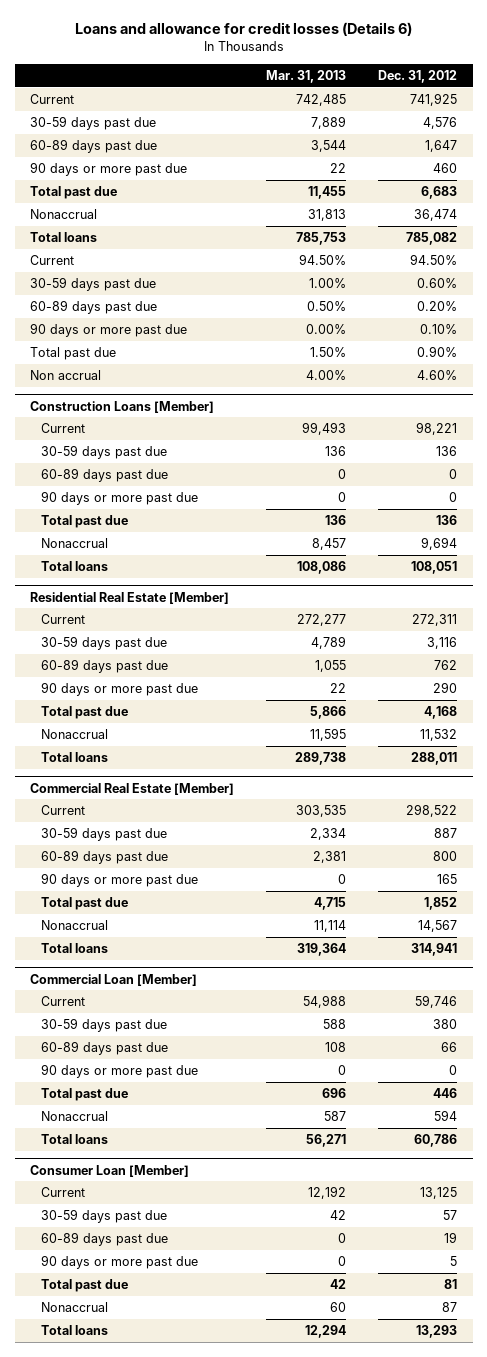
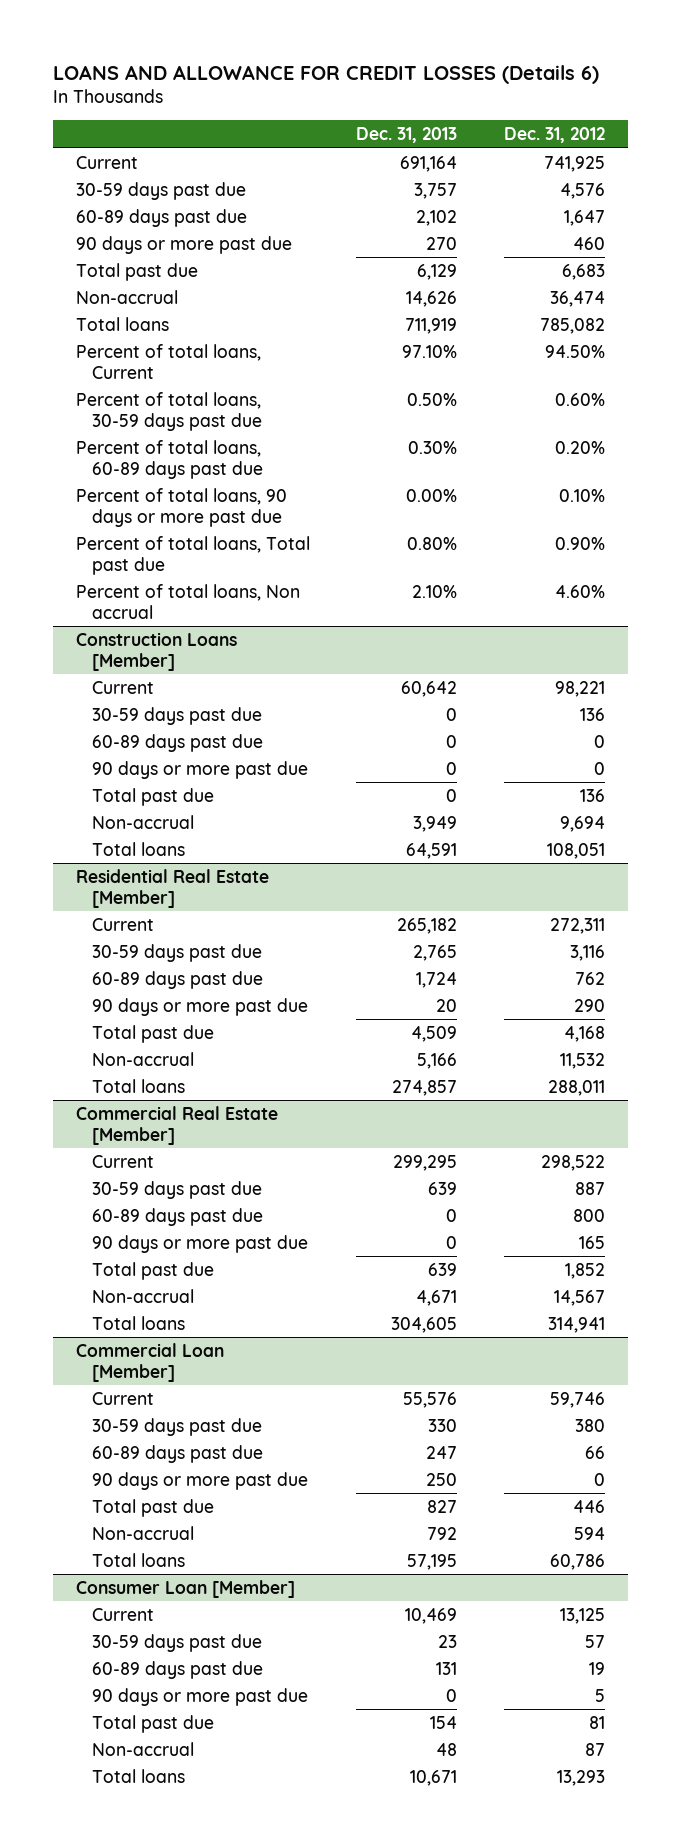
[74,22,412,37] Loans and allowance for credit losses (Details 6) -> [52,64,599,84] LOANS AND ALLOWANCE FOR CREDIT LOSSES (Details 6)
[266,69,347,83] Mar. 31, 2013 -> none
none -> [356,127,458,144] Dec. 31, 2013
[30,209,98,220] Nonaccrual -> [75,289,178,304] Non-accrual
[30,255,75,266] Current -> [75,343,261,379] Percent of total loans, Current
[30,277,157,292] 30-59 days past due -> [75,391,262,431] Percent of total loans, 30-59 days past due
[30,300,158,315] 60-89 days past due -> [75,439,263,479] Percent of total loans, 60-89 days past due
[30,323,188,338] 90 days or more past due -> [75,487,287,527] Percent of total loans, 90 days or more past due
[30,347,117,361] Total past due -> [75,535,310,575] Percent of total loans, Total past due
[30,370,102,381] Non accrual -> [75,583,300,619] Percent of total loans, Non accrual
[41,538,109,549] Nonaccrual -> [91,814,194,829] Non-accrual
[41,729,109,740] Nonaccrual -> [91,1051,194,1066] Non-accrual
[41,920,109,931] Nonaccrual -> [91,1288,194,1303] Non-accrual
[41,1111,109,1122] Nonaccrual -> [91,1525,194,1540] Non-accrual
[41,1302,109,1313] Nonaccrual -> [91,1741,194,1756] Non-accrual

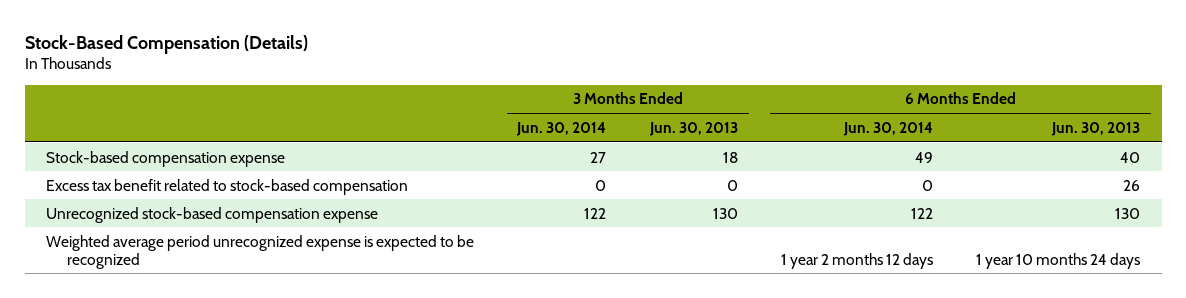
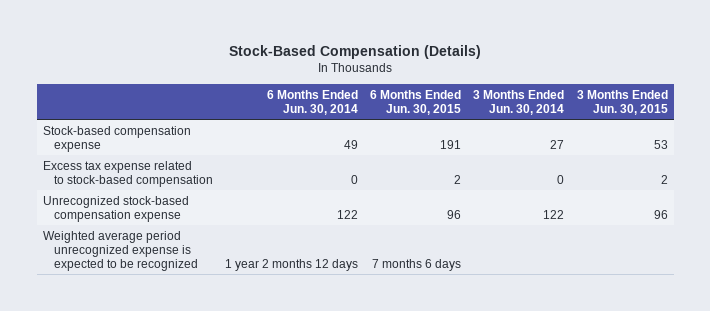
[648,121,738,136] Jun. 30, 2013 -> none
[1051,121,1141,136] Jun. 30, 2013 -> none
none -> [370,89,462,115] 6 Months Ended Jun. 30, 2015
none -> [576,89,668,115] 3 Months Ended Jun. 30, 2015
[46,178,409,195] Excess tax benefit related to stock-based compensation -> [42,160,213,187] Excess tax expense related to stock-based compensation

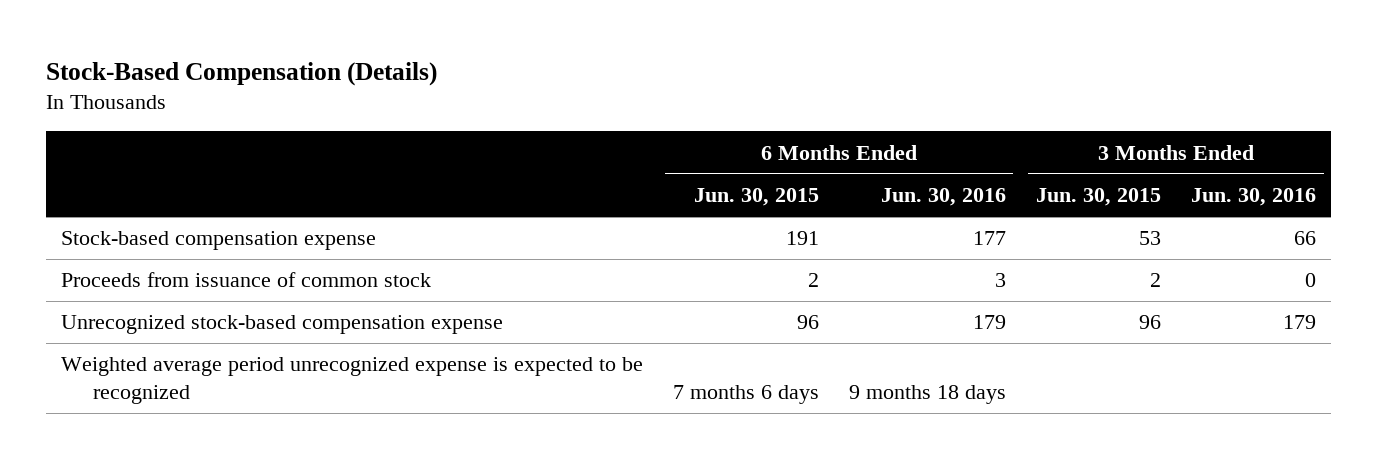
[266,89,358,115] 6 Months Ended Jun. 30, 2014 -> none
[473,89,565,115] 3 Months Ended Jun. 30, 2014 -> none
none -> [880,188,1006,207] Jun. 30, 2016
none -> [1191,188,1317,207] Jun. 30, 2016
[42,160,213,187] Excess tax expense related to stock-based compensation -> none
none -> [60,272,431,288] Proceeds from issuance of common stock

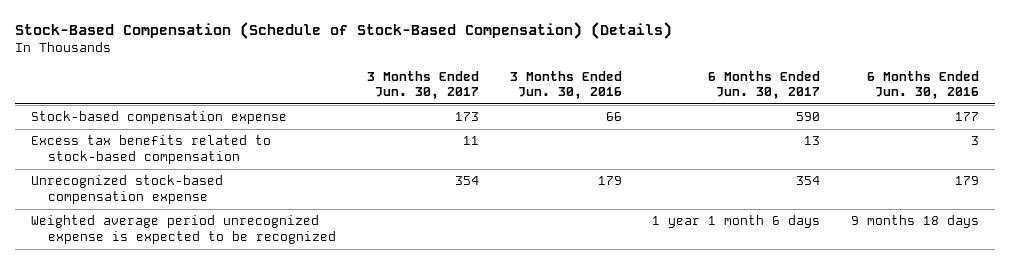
[45,61,437,86] Stock-Based Compensation (Details) -> [15,21,673,39] Stock-Based Compensation (Schedule of Stock-Based Compensation) (Details)
[693,188,819,207] Jun. 30, 2015 -> none
[1035,188,1161,207] Jun. 30, 2015 -> none
none -> [366,70,479,100] 3 Months Ended Jun. 30, 2017
none -> [708,70,821,100] 6 Months Ended Jun. 30, 2017
[60,272,431,288] Proceeds from issuance of common stock -> none
none -> [30,135,271,165] Excess tax benefits related to stock-based compensation

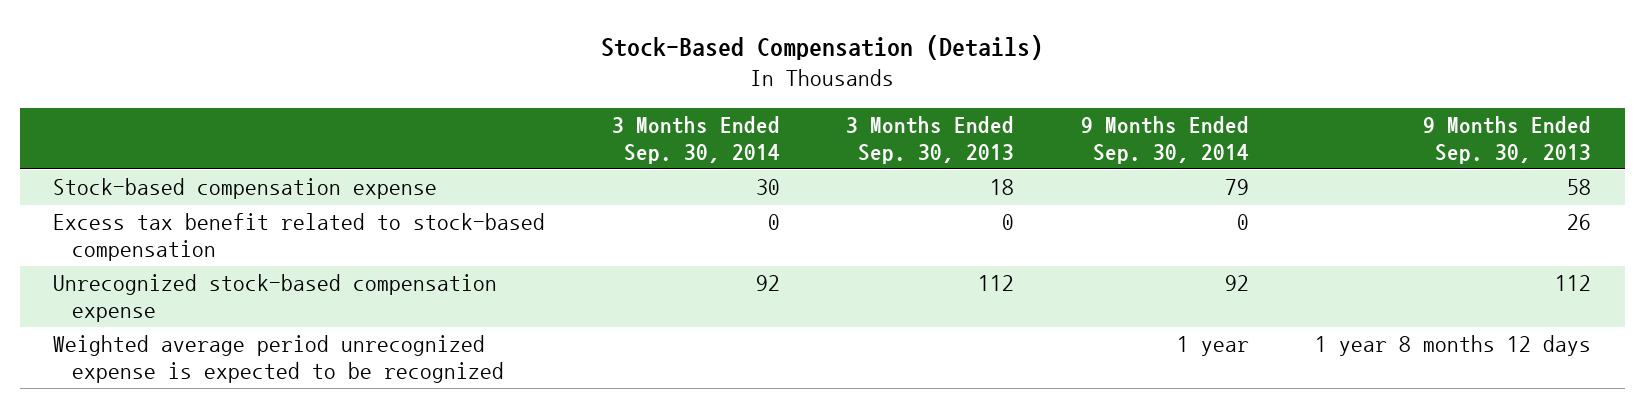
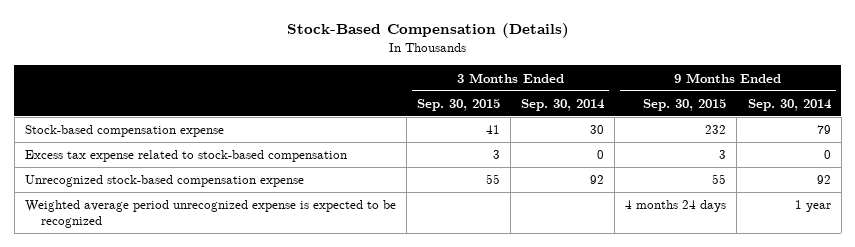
[846,116,1015,164] 3 Months Ended Sep. 30, 2013 -> none
[1423,116,1592,164] 9 Months Ended Sep. 30, 2013 -> none
none -> [416,98,500,111] Sep. 30, 2015
none -> [643,98,727,111] Sep. 30, 2015
[53,213,546,262] Excess tax benefit related to stock-based compensation -> [24,150,347,163] Excess tax expense related to stock-based compensation

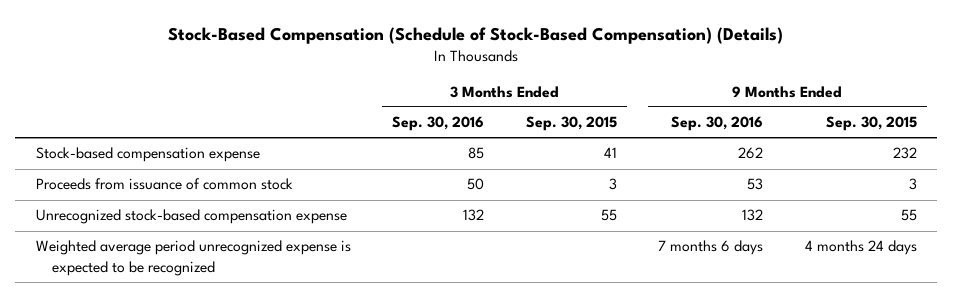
[286,23,569,39] Stock-Based Compensation (Details) -> [168,26,784,44] Stock-Based Compensation (Schedule of Stock-Based Compensation) (Details)
[521,98,606,111] Sep. 30, 2014 -> none
[747,98,832,111] Sep. 30, 2014 -> none
none -> [392,116,485,132] Sep. 30, 2016
none -> [671,116,764,132] Sep. 30, 2016
[24,150,347,163] Excess tax expense related to stock-based compensation -> none
none -> [35,178,293,191] Proceeds from issuance of common stock

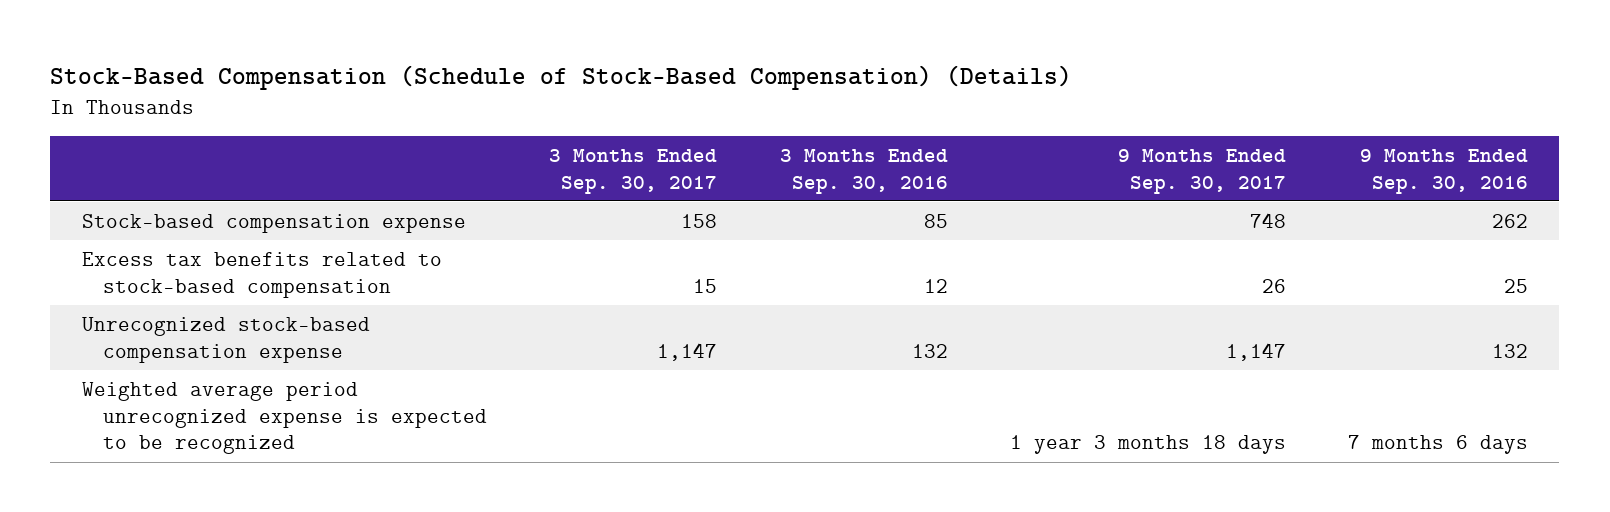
[525,116,617,132] Sep. 30, 2015 -> none
[825,116,917,132] Sep. 30, 2015 -> none
none -> [549,148,718,194] 3 Months Ended Sep. 30, 2017
none -> [1117,148,1286,194] 9 Months Ended Sep. 30, 2017
[35,178,293,191] Proceeds from issuance of common stock -> none
none -> [81,251,442,298] Excess tax benefits related to stock-based compensation

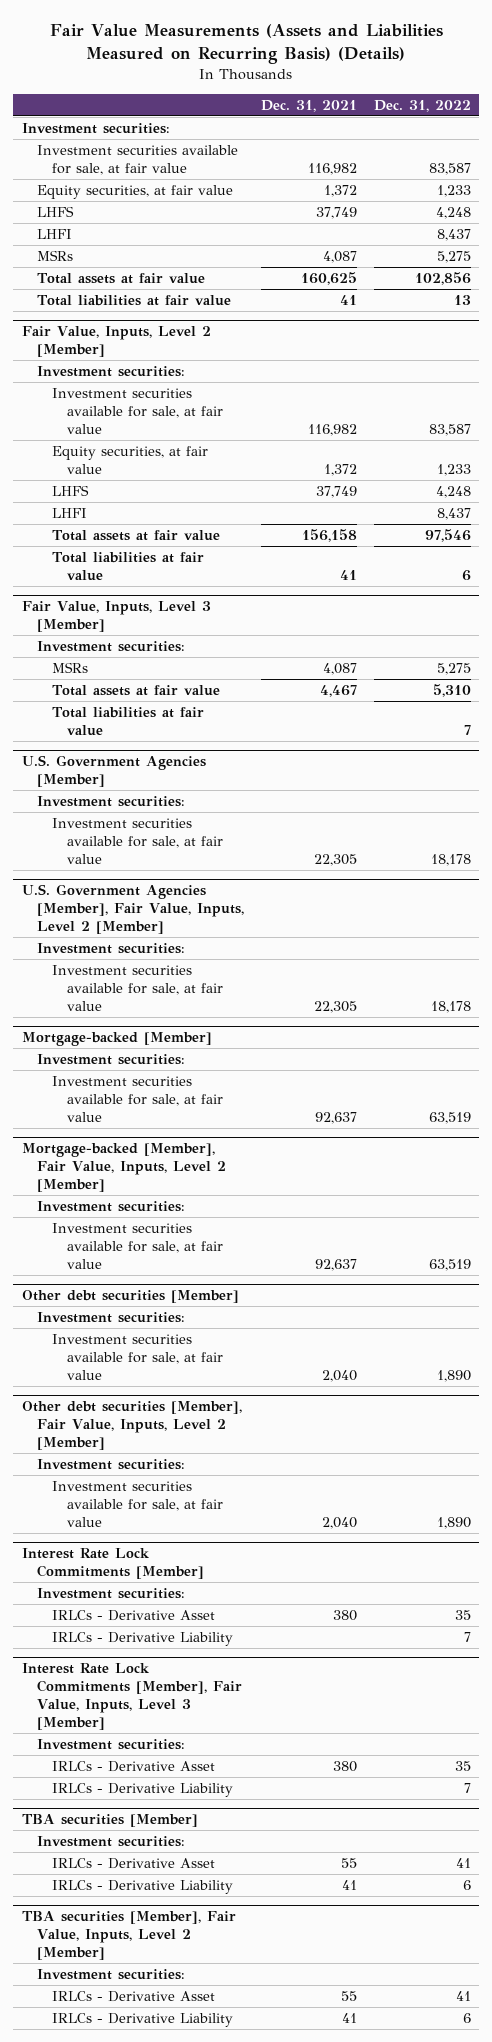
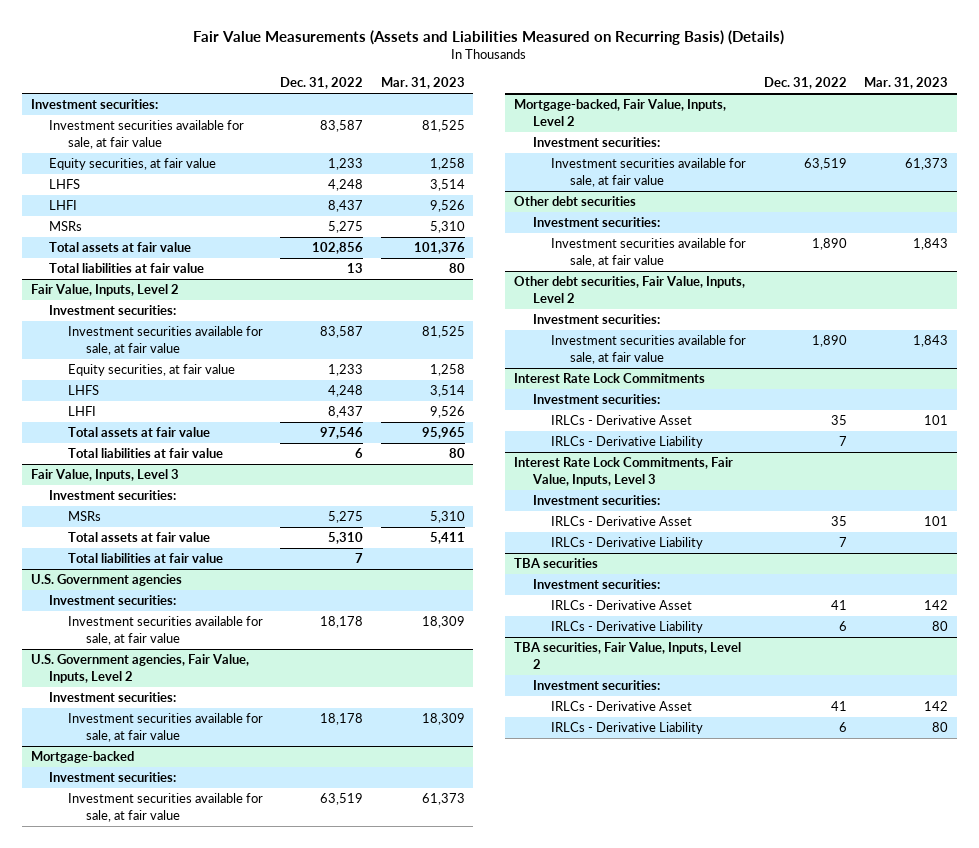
[260,99,357,112] Dec. 31, 2021 -> none
none -> [380,77,465,90] Mar. 31, 2023
[21,326,211,358] Fair Value, Inputs, Level 2 [Member] -> [30,284,179,297] Fair Value, Inputs, Level 2
[21,601,211,633] Fair Value, Inputs, Level 3 [Member] -> [30,469,179,482] Fair Value, Inputs, Level 3
[21,755,206,788] U.S. Government Agencies [Member] -> [30,574,182,587] U.S. Government agencies
[21,884,244,935] U.S. Government Agencies [Member], Fair Value, Inputs, Level 2 [Member] -> [30,654,249,683] U.S. Government agencies, Fair Value, Inputs, Level 2
[21,1032,212,1047] Mortgage-backed [Member] -> [30,751,134,764] Mortgage-backed
[21,1143,226,1193] Mortgage-backed [Member], Fair Value, Inputs, Level 2 [Member] -> [514,99,727,126] Mortgage-backed, Fair Value, Inputs, Level 2
[21,1290,239,1304] Other debt securities [Member] -> [514,196,637,207] Other debt securities
[21,1401,242,1451] Other debt securities [Member], Fair Value, Inputs, Level 2 [Member] -> [514,276,746,303] Other debt securities, Fair Value, Inputs, Level 2
[21,1548,204,1580] Interest Rate Lock Commitments [Member] -> [514,373,706,384] Interest Rate Lock Commitments
[21,1663,242,1731] Interest Rate Lock Commitments [Member], Fair Value, Inputs, Level 3 [Member] -> [514,457,734,486] Interest Rate Lock Commitments, Fair Value, Inputs, Level 3
[21,1814,198,1828] TBA securities [Member] -> [514,558,599,569] TBA securities
[21,1911,236,1961] TBA securities [Member], Fair Value, Inputs, Level 2 [Member] -> [514,642,742,669] TBA securities, Fair Value, Inputs, Level 2

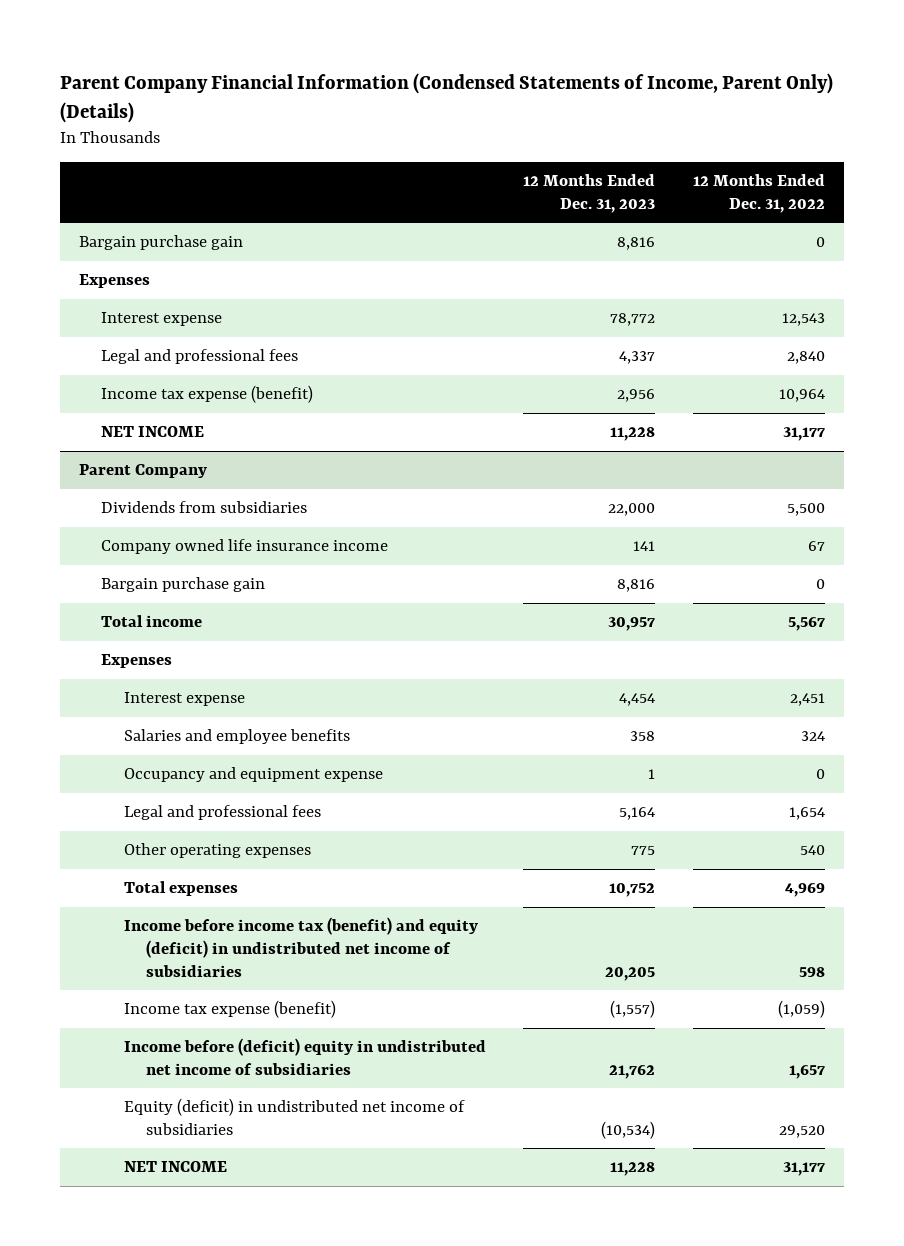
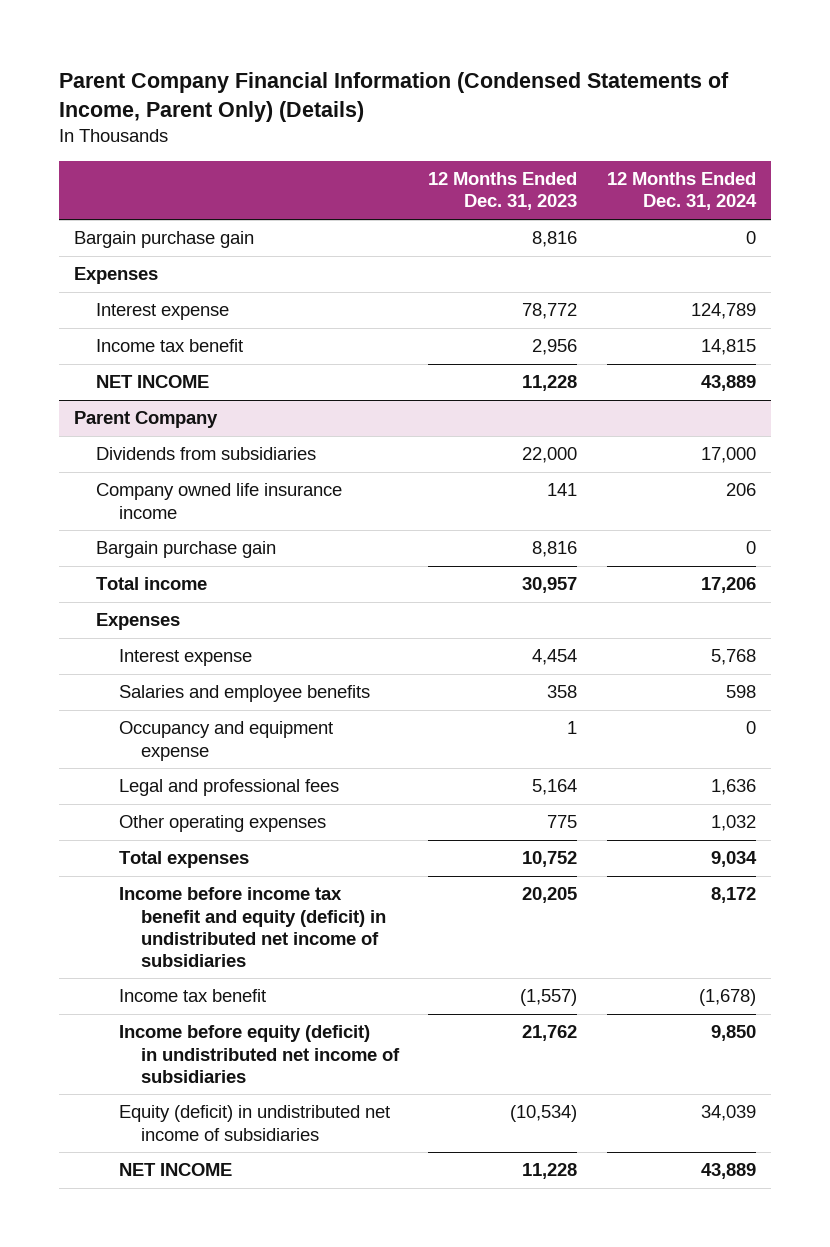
[693,174,826,213] 12 Months Ended Dec. 31, 2022 -> none
none -> [606,172,757,211] 12 Months Ended Dec. 31, 2024
[101,349,299,365] Legal and professional fees -> none
[101,385,314,404] Income tax expense (benefit) -> [96,339,244,353] Income tax benefit
[123,917,478,977] Income before income tax (benefit) and equity (deficit) in undistributed net income of subsidiaries -> [118,887,387,967] Income before income tax benefit and equity (deficit) in undistributed net income of subsidiaries
[123,1000,336,1019] Income tax expense (benefit) -> [118,989,266,1003] Income tax benefit
[123,1038,486,1075] Income before (deficit) equity in undistributed net income of subsidiaries -> [118,1025,401,1083] Income before equity (deficit) in undistributed net income of subsidiaries

